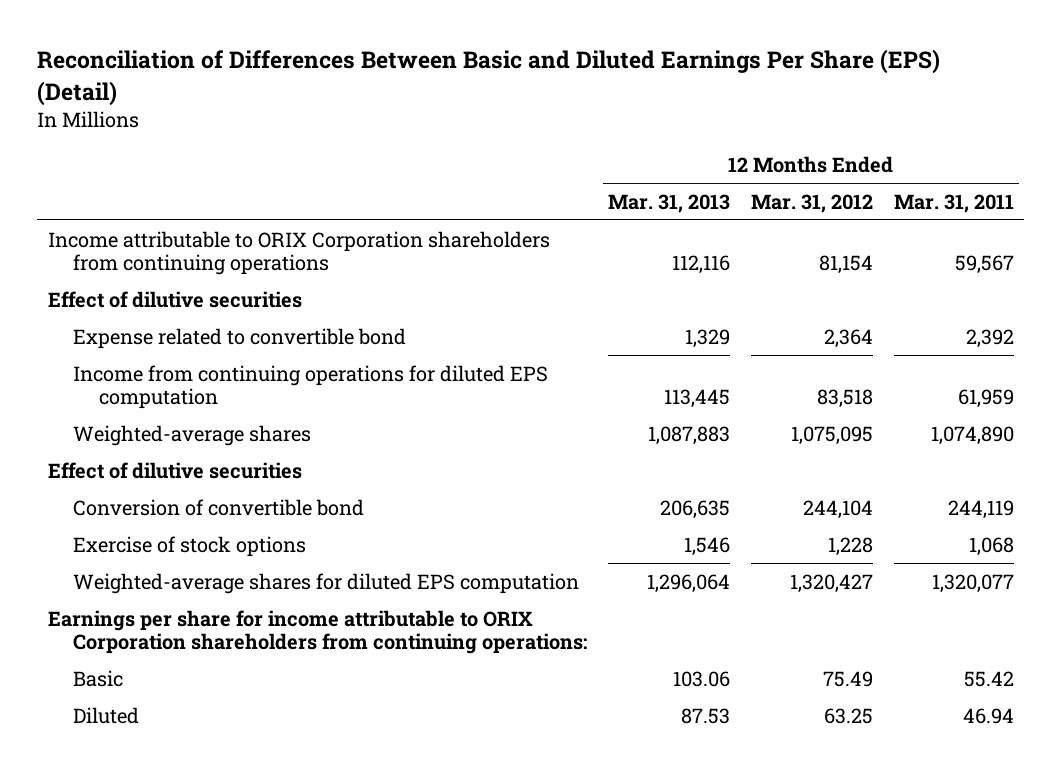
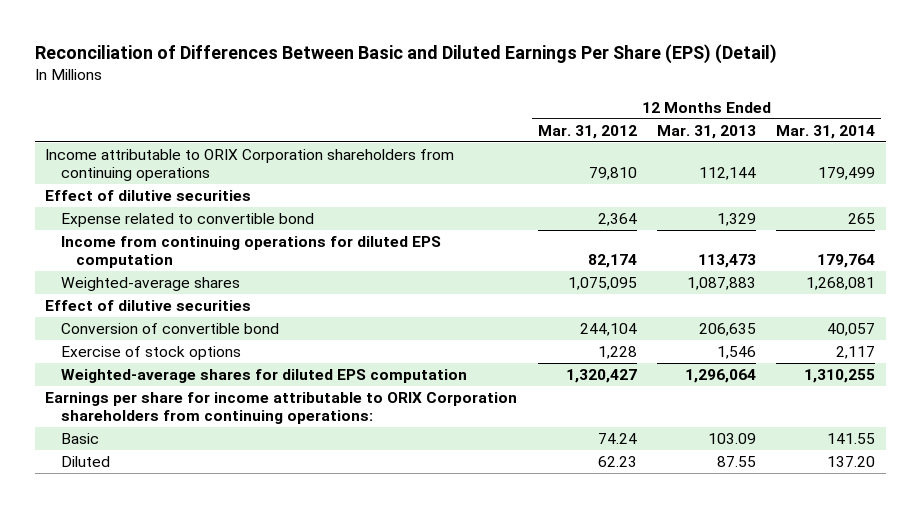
[893,193,1014,213] Mar. 31, 2011 -> none
none -> [776,124,876,139] Mar. 31, 2014
[672,254,731,274] 112,116 -> [699,167,757,181] 112,144
[818,254,873,274] 81,154 -> [588,167,637,181] 79,810
[664,388,731,408] 113,445 -> [698,254,757,269] 113,473
[816,388,873,408] 83,518 -> [587,254,637,269] 82,174
[673,670,731,687] 103.06 -> [708,432,757,444] 103.09
[822,670,873,687] 75.49 -> [597,432,637,444] 74.24
[681,707,731,724] 87.53 -> [717,455,757,467] 87.55
[823,707,873,724] 63.25 -> [597,455,637,467] 62.23

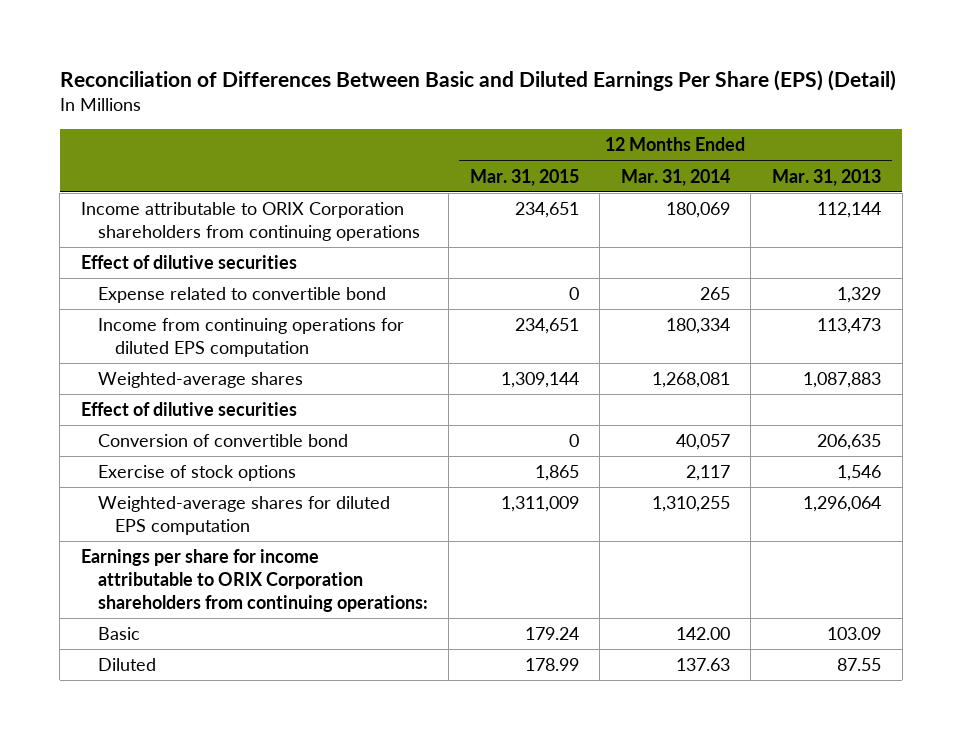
[537,124,637,139] Mar. 31, 2012 -> none
none -> [469,168,579,186] Mar. 31, 2015
[818,167,876,181] 179,499 -> [665,202,730,219] 180,069
[817,254,876,269] 179,764 -> [665,318,730,335] 180,334
[827,432,876,444] 141.55 -> [675,627,730,641] 142.00
[827,455,876,467] 137.20 -> [675,658,730,672] 137.63

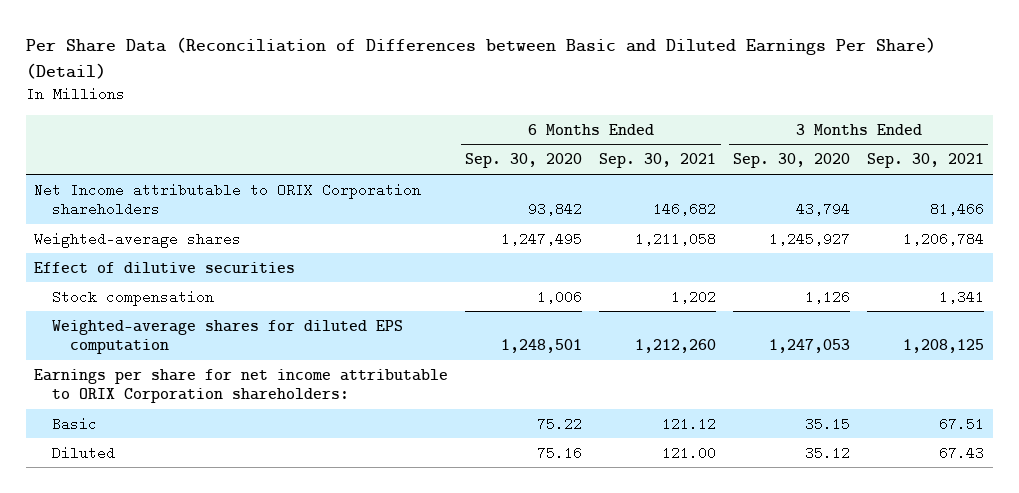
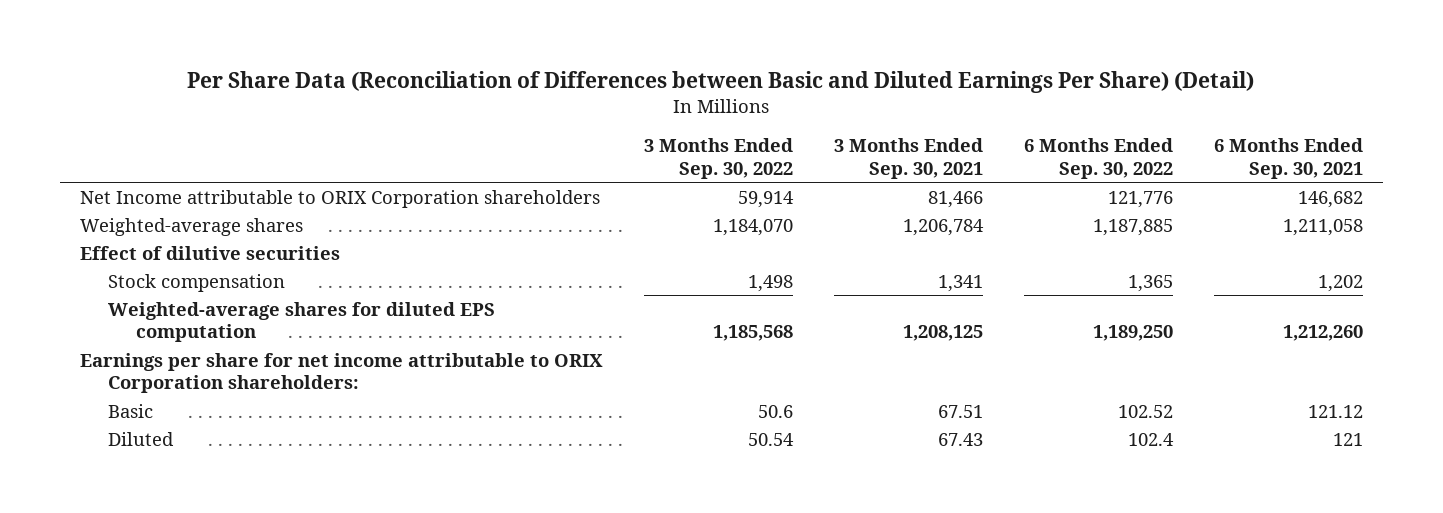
[465,153,583,169] Sep. 30, 2020 -> none
[733,153,851,169] Sep. 30, 2020 -> none
none -> [643,138,793,179] 3 Months Ended Sep. 30, 2022
none -> [1023,138,1173,179] 6 Months Ended Sep. 30, 2022
[662,445,717,460] 121.00 -> [1332,432,1363,446] 121

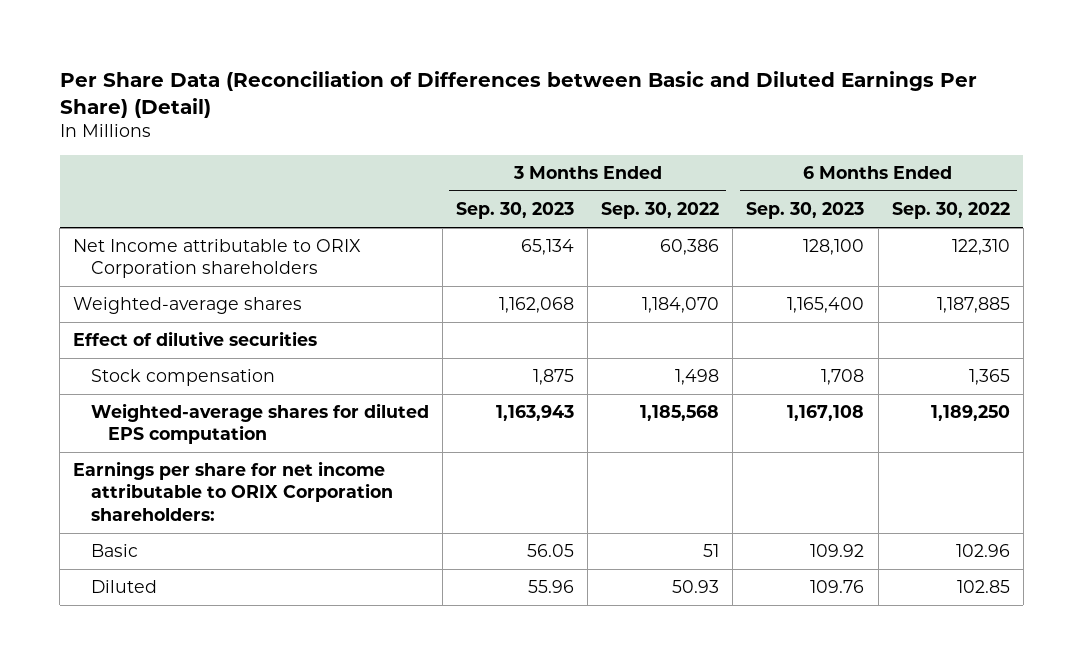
[833,138,983,179] 3 Months Ended Sep. 30, 2021 -> none
[1213,138,1363,179] 6 Months Ended Sep. 30, 2021 -> none
none -> [455,202,574,220] Sep. 30, 2023
none -> [746,202,865,220] Sep. 30, 2023
[737,190,794,208] 59,914 -> [660,239,720,256] 60,386
[1107,190,1173,208] 121,776 -> [951,239,1010,256] 122,310
[757,404,793,418] 50.6 -> [703,544,720,558] 51
[1117,404,1173,418] 102.52 -> [955,544,1010,558] 102.96
[747,432,794,446] 50.54 -> [672,580,720,594] 50.93
[1127,432,1174,446] 102.4 -> [956,580,1010,594] 102.85

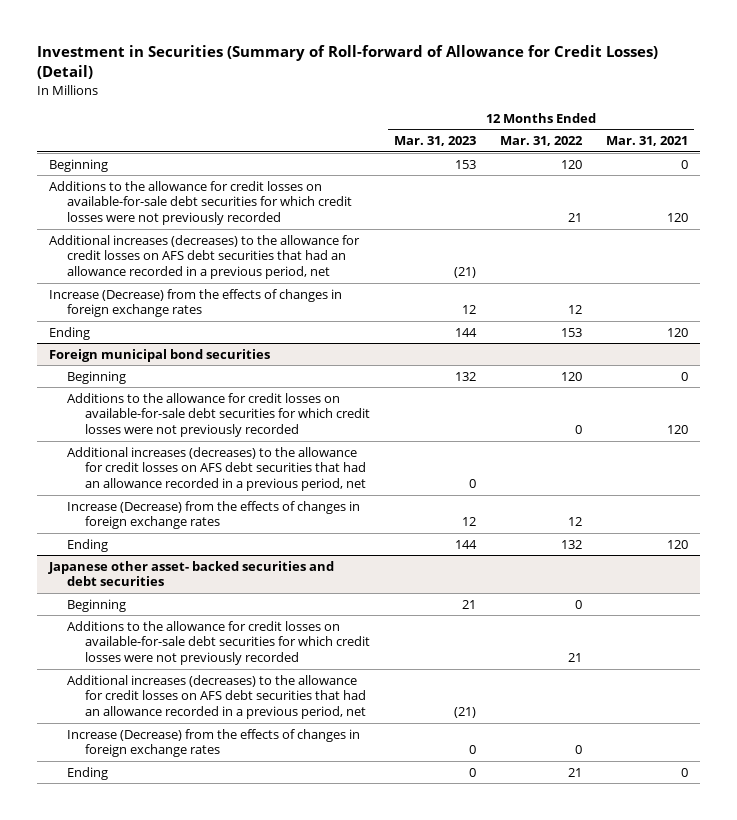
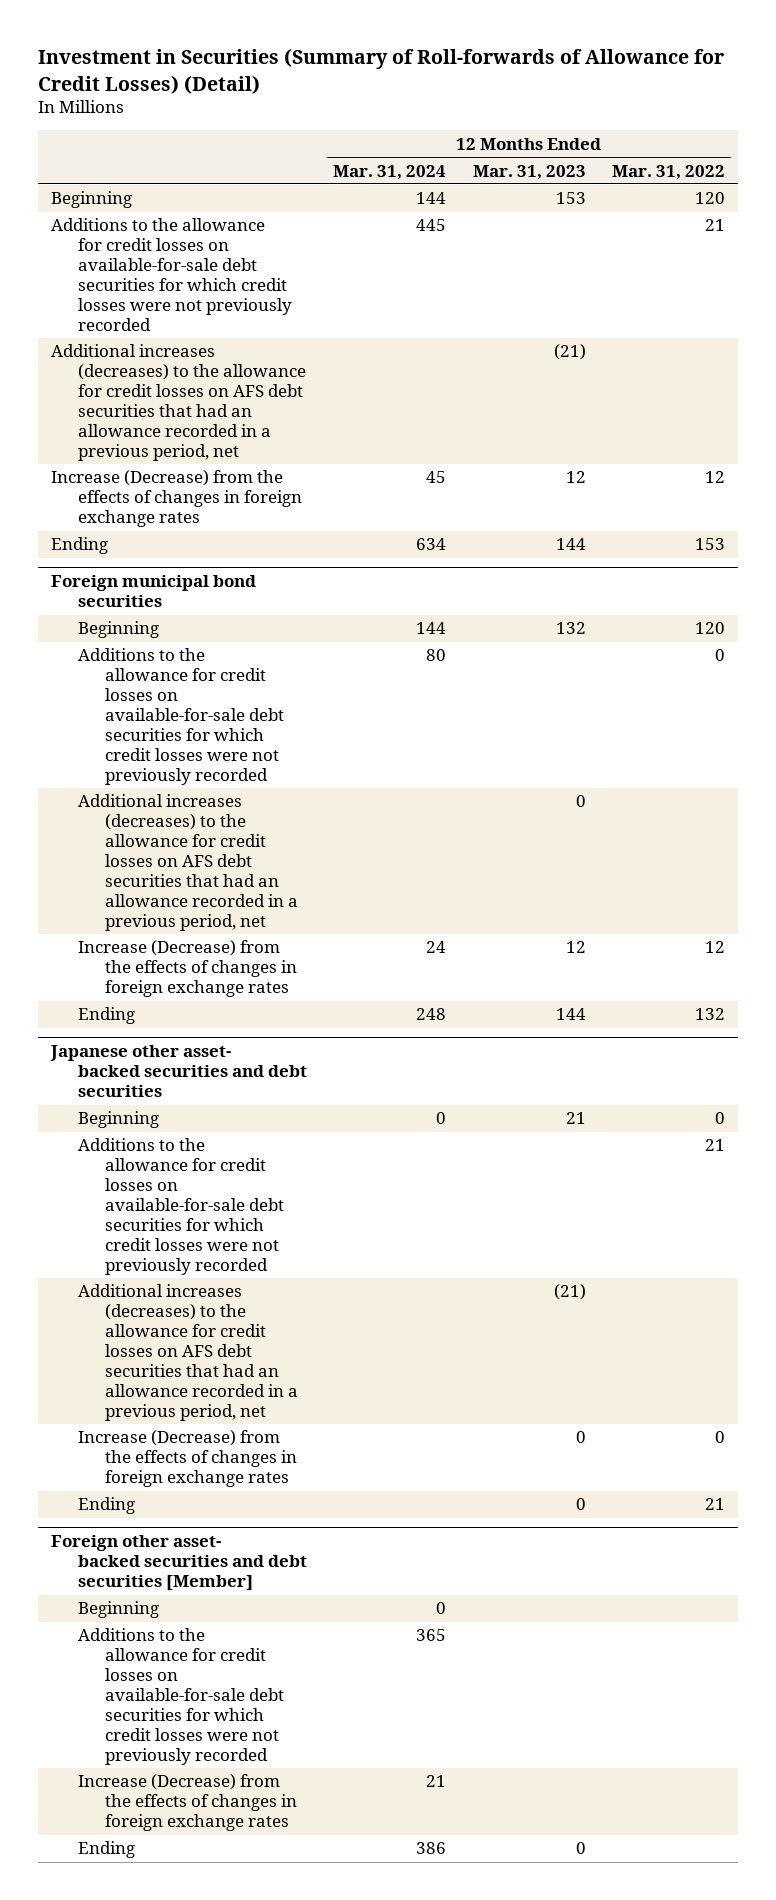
[37,45,659,80] Investment in Securities (Summary of Roll-forward of Allowance for Credit Losses) (Detail) -> [38,48,725,94] Investment in Securities (Summary of Roll-forwards of Allowance for Credit Losses) (Detail)
[605,136,688,147] Mar. 31, 2021 -> none
none -> [333,164,447,180] Mar. 31, 2024
none -> [51,1535,308,1592] Foreign other asset- backed securities and debt securities [Member]
none -> [78,1601,160,1619] Beginning
none -> [78,1628,284,1765] Additions to the allowance for credit losses on available-for-sale debt securities for which credit losses were not previously recorded
none -> [78,1774,297,1832] Increase (Decrease) from the effects of changes in foreign exchange rates
none -> [78,1841,136,1859] Ending

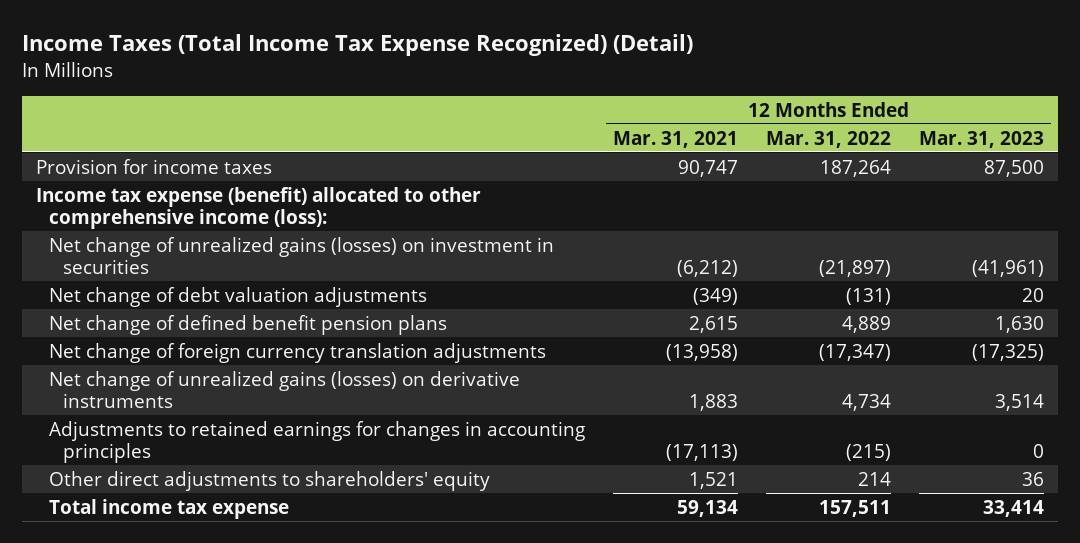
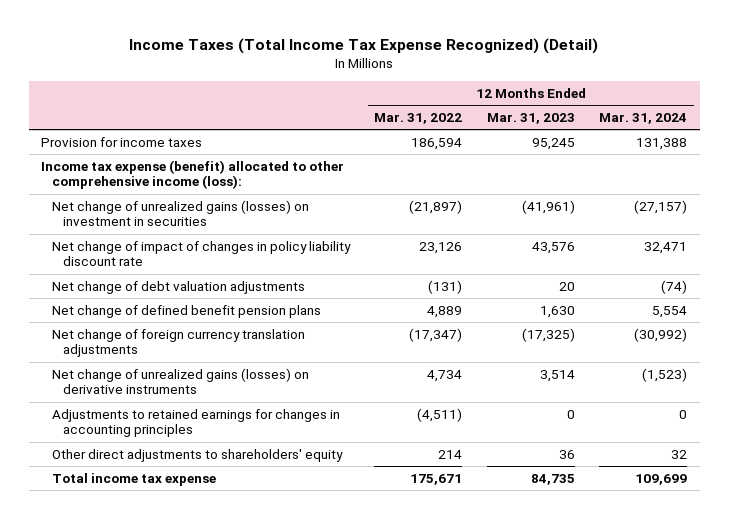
[613,130,739,148] Mar. 31, 2021 -> none
none -> [599,113,688,125] Mar. 31, 2024
[820,159,892,177] 187,264 -> [411,137,463,150] 186,594
[984,159,1045,177] 87,500 -> [531,137,575,150] 95,245
none -> [51,240,351,267] Net change of impact of changes in policy liability discount rate
[846,443,892,461] (215) -> [417,407,463,422] (4,511)
[819,499,892,517] 157,511 -> [410,473,463,485] 175,671
[983,499,1045,517] 33,414 -> [530,473,575,485] 84,735

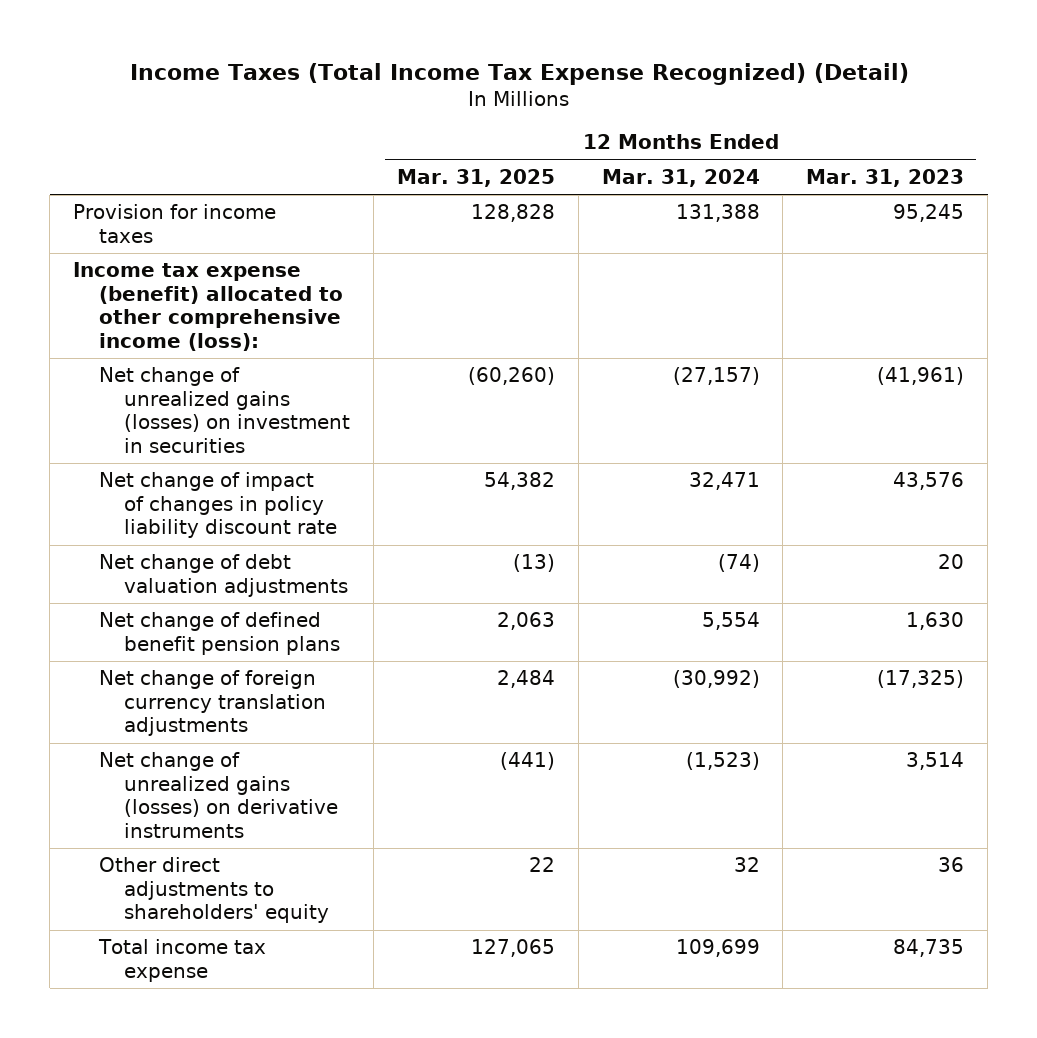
[374,113,463,125] Mar. 31, 2022 -> none
none -> [397,168,556,187] Mar. 31, 2025
[51,408,340,438] Adjustments to retained earnings for changes in accounting principles -> none

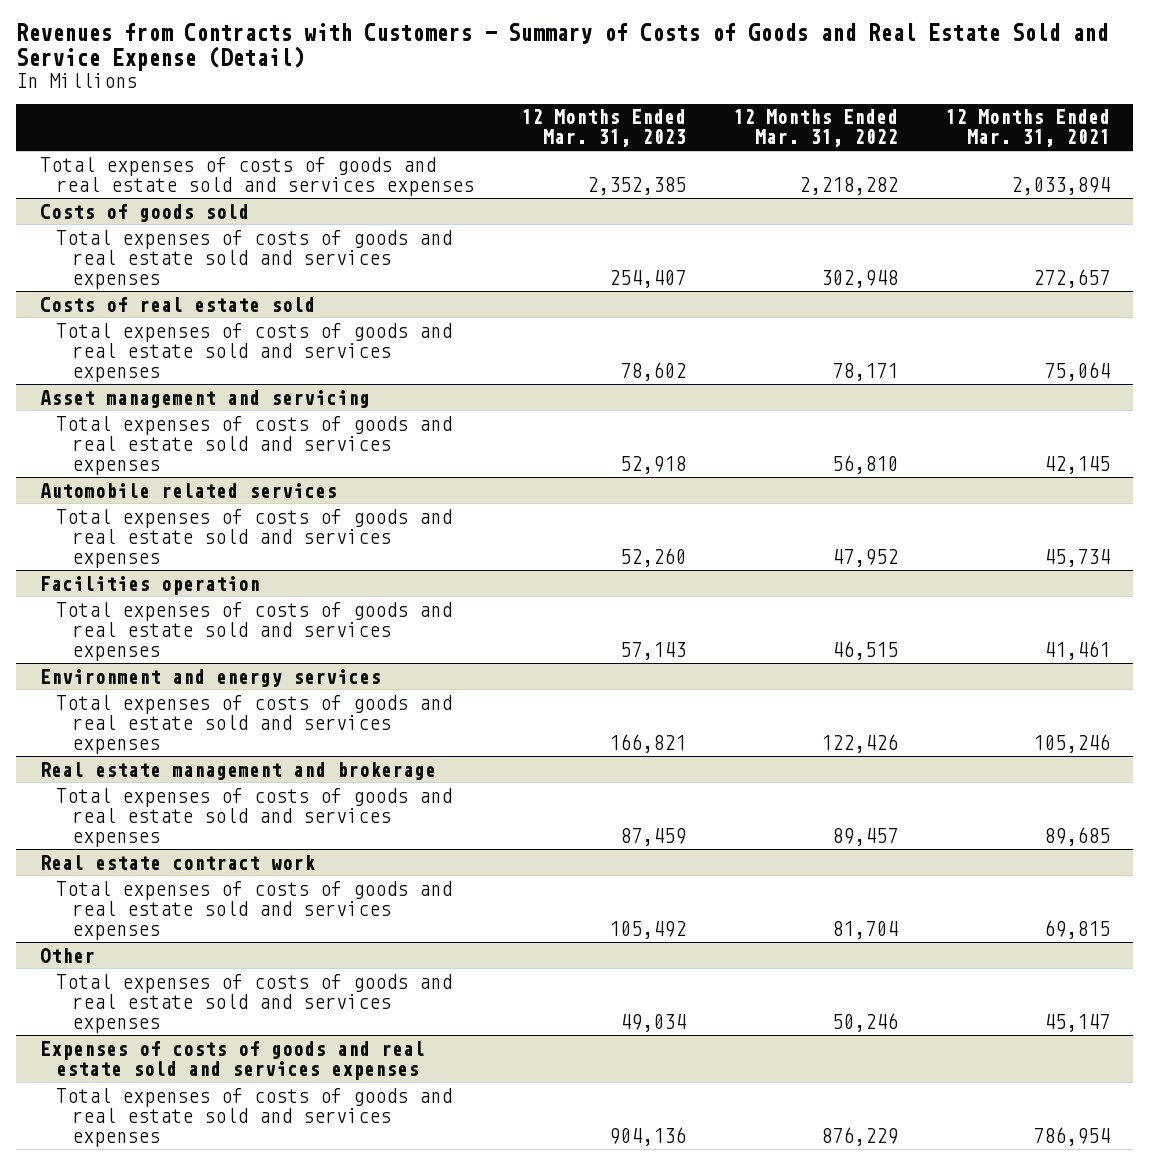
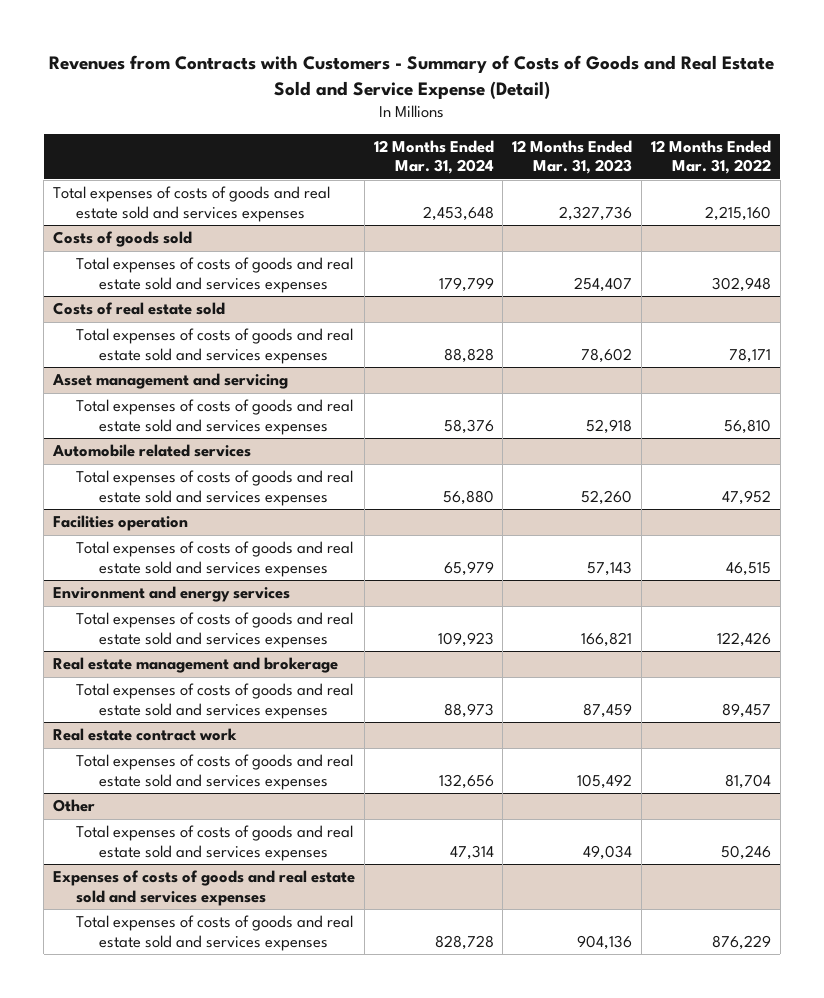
[945,109,1111,148] 12 Months Ended Mar. 31, 2021 -> none
none -> [373,139,494,175] 12 Months Ended Mar. 31, 2024
[587,176,687,195] 2,352,385 -> [559,205,633,221] 2,327,736
[799,176,899,195] 2,218,282 -> [704,205,771,221] 2,215,160

